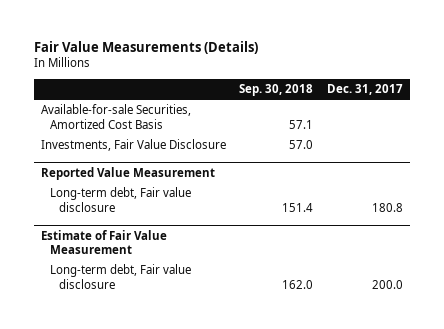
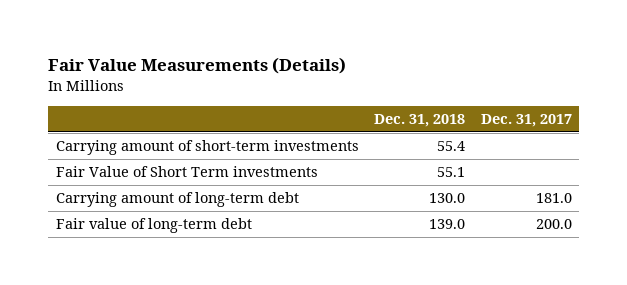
[239,84,314,97] Sep. 30, 2018 -> none
none -> [374,113,466,127] Dec. 31, 2018
[40,166,215,180] Reported Value Measurement -> none
[50,187,192,213] Long-term debt, Fair value disclosure -> none
[40,229,167,255] Estimate of Fair Value Measurement -> none
[50,264,192,290] Long-term debt, Fair value disclosure -> none
[40,104,191,130] Available-for-sale Securities, Amortized Cost Basis -> [55,140,359,156] Carrying amount of short-term investments
[40,139,226,152] Investments, Fair Value Disclosure -> [55,166,318,178] Fair Value of Short Term investments
none -> [55,192,299,208] Carrying amount of long-term debt
none -> [55,218,252,234] Fair value of long-term debt

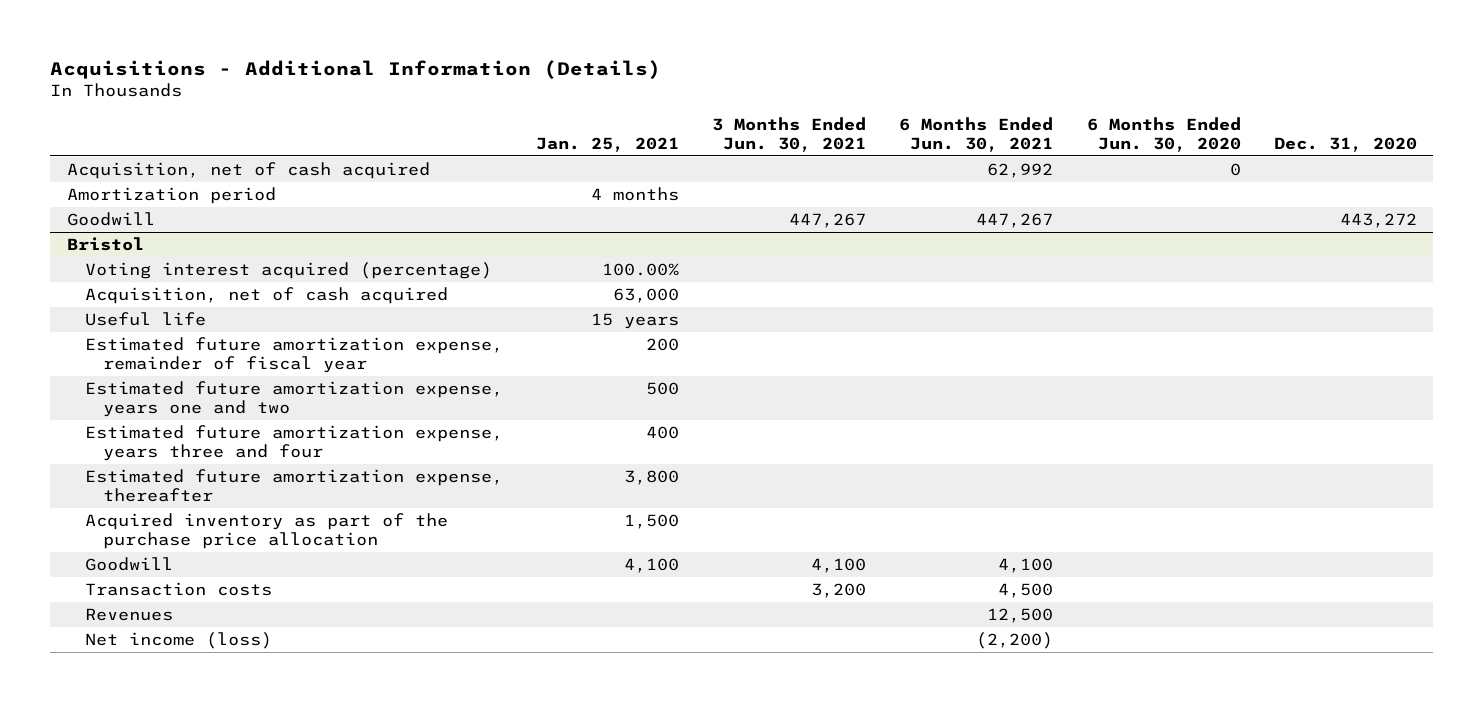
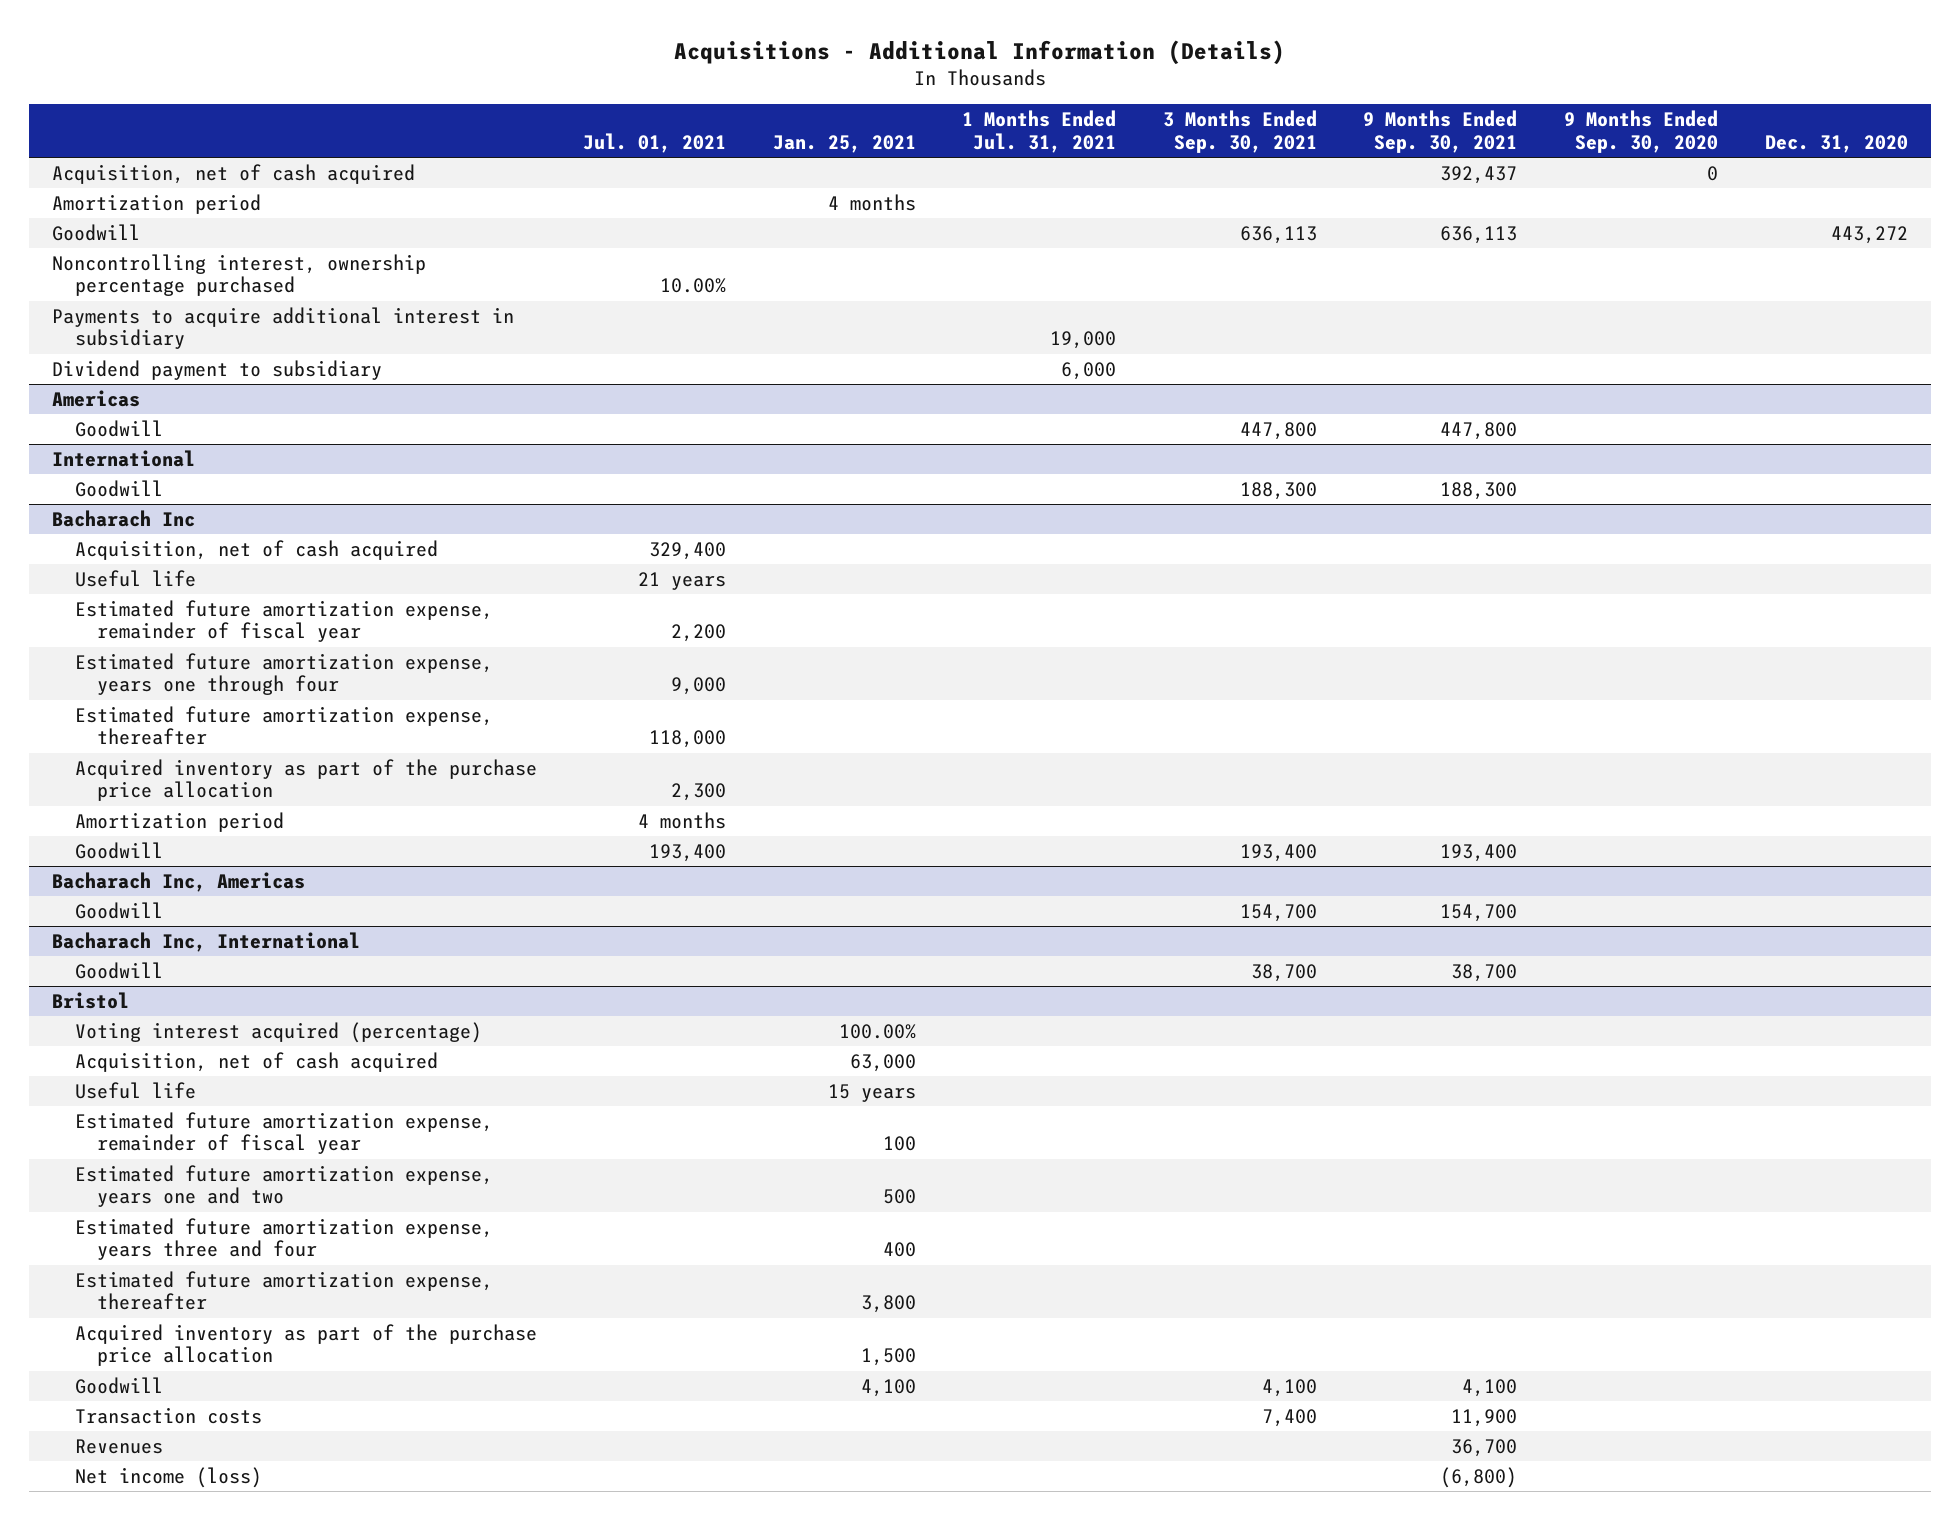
[712,117,867,152] 3 Months Ended Jun. 30, 2021 -> none
[899,117,1054,152] 6 Months Ended Jun. 30, 2021 -> none
[1086,117,1241,152] 6 Months Ended Jun. 30, 2020 -> none
none -> [583,132,727,153] Jul. 01, 2021
none -> [962,110,1117,153] 1 Months Ended Jul. 31, 2021
none -> [1162,110,1317,153] 3 Months Ended Sep. 30, 2021
none -> [1363,110,1518,153] 9 Months Ended Sep. 30, 2021
none -> [1563,110,1718,153] 9 Months Ended Sep. 30, 2020
none -> [52,253,427,297] Noncontrolling interest, ownership percentage purchased
none -> [52,306,515,350] Payments to acquire additional interest in subsidiary
none -> [52,359,383,380] Dividend payment to subsidiary
none -> [52,389,141,407] Americas
none -> [74,419,163,437] Goodwill
none -> [52,449,196,467] International
none -> [74,479,163,497] Goodwill
none -> [52,509,196,527] Bacharach Inc
none -> [74,539,438,560] Acquisition, net of cash acquired
none -> [74,569,196,587] Useful life
none -> [74,599,493,643] Estimated future amortization expense, remainder of fiscal year
none -> [74,652,493,696] Estimated future amortization expense, years one through four
none -> [74,705,493,746] Estimated future amortization expense, thereafter
none -> [74,758,537,802] Acquired inventory as part of the purchase price allocation
none -> [74,811,284,832] Amortization period
none -> [74,841,163,859] Goodwill
none -> [52,871,306,892] Bacharach Inc, Americas
none -> [74,901,163,919] Goodwill
none -> [52,931,361,952] Bacharach Inc, International
none -> [74,961,163,979] Goodwill
[646,338,680,352] 200 -> [882,1136,916,1152] 100

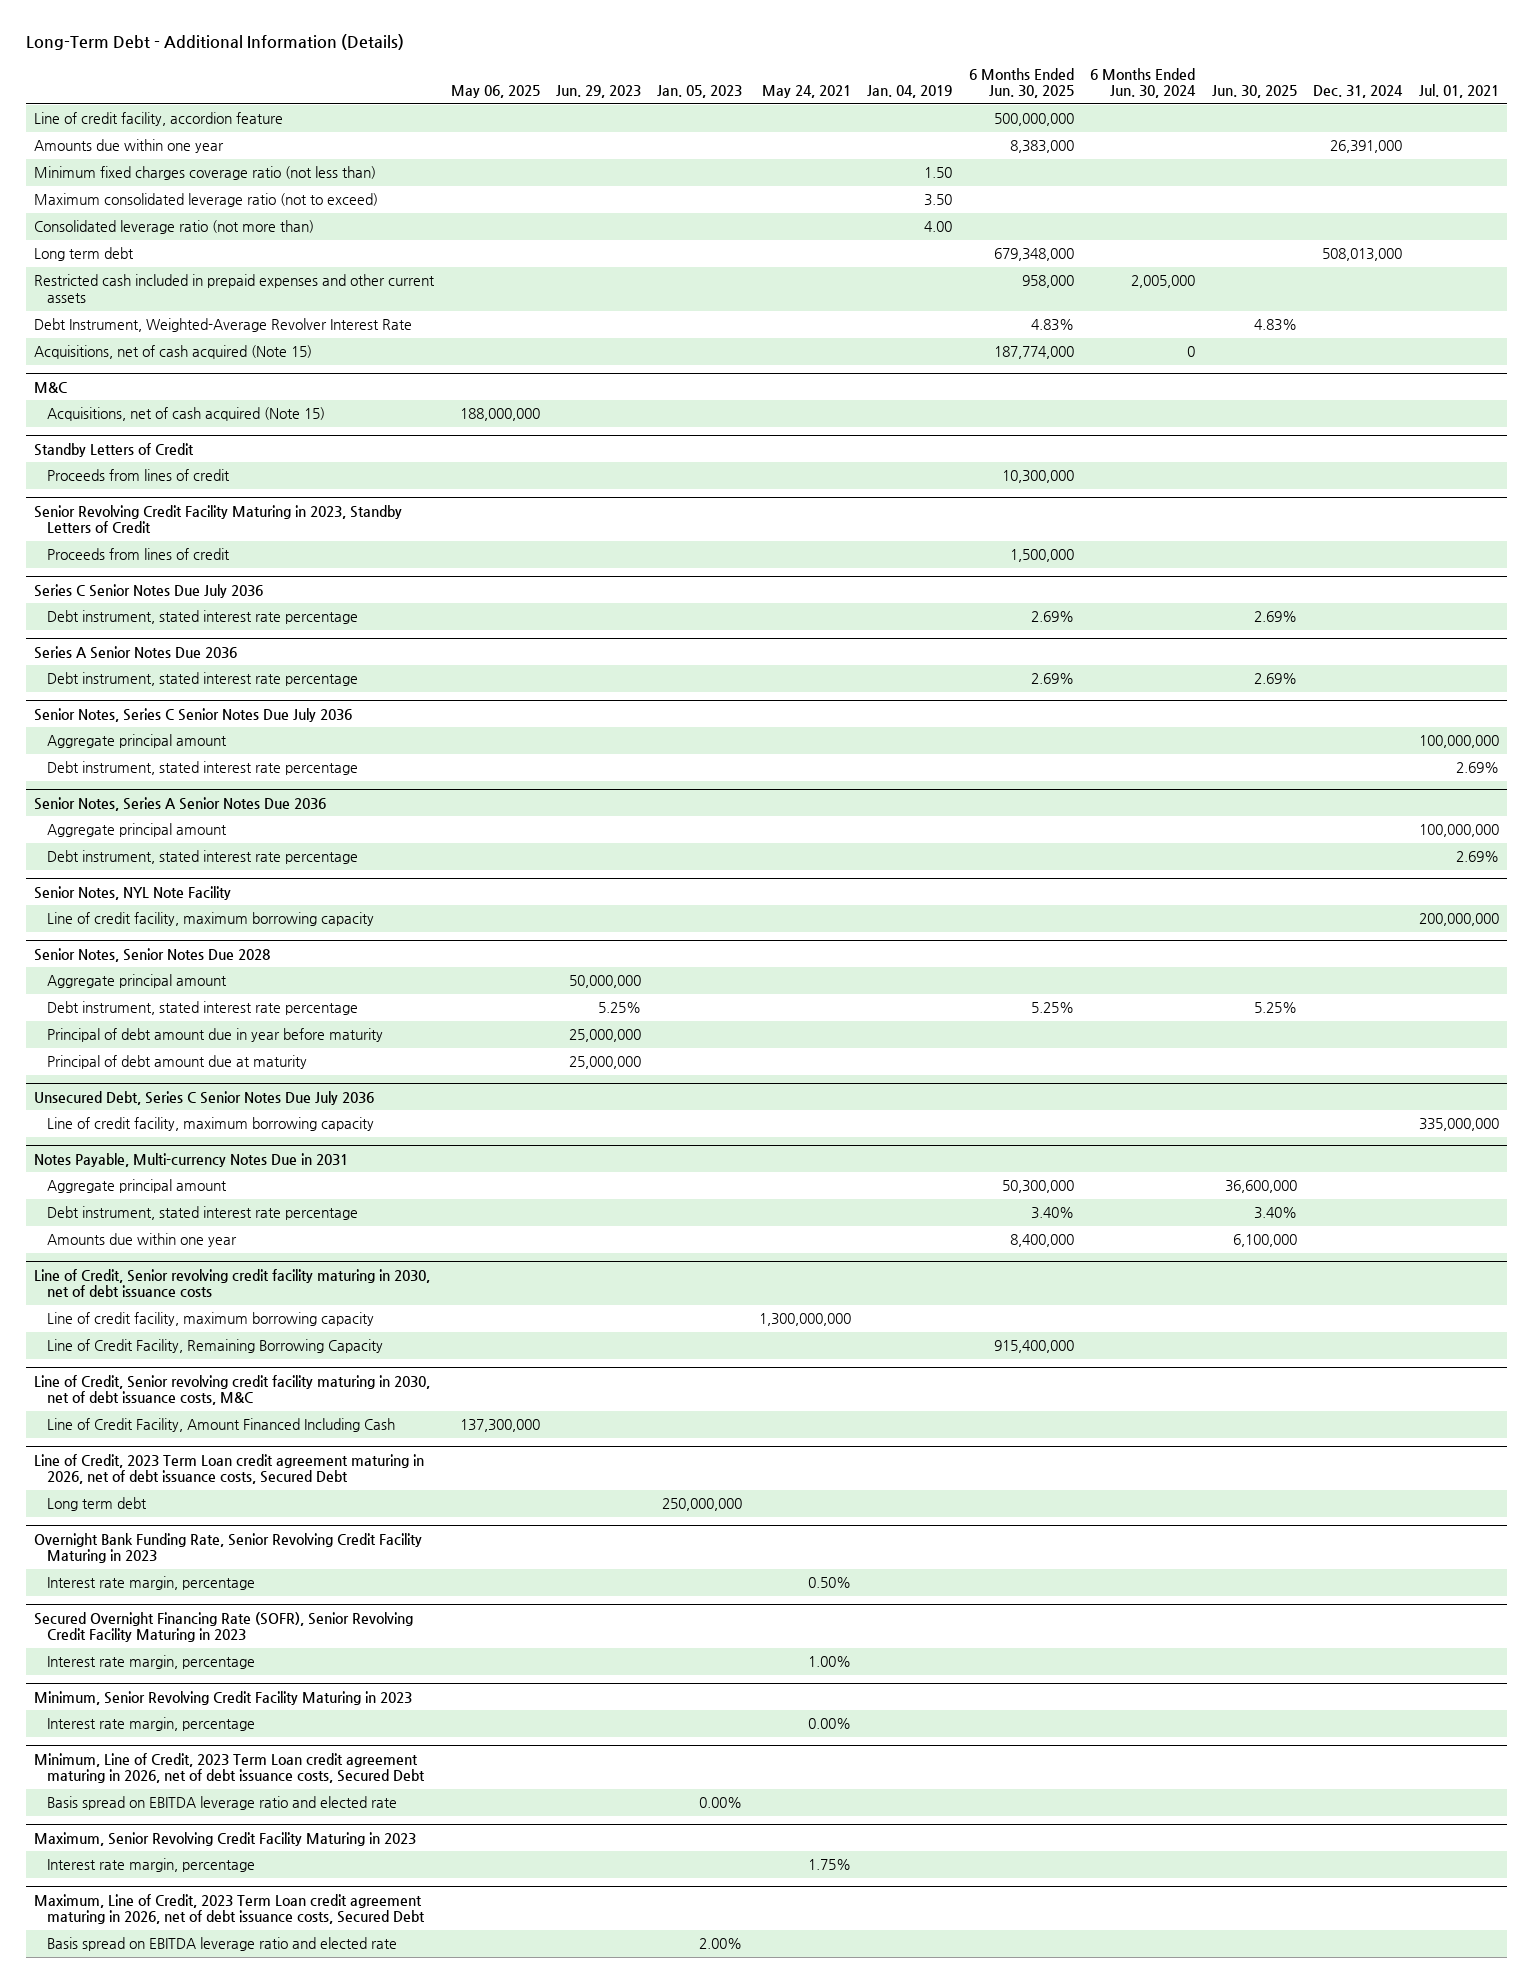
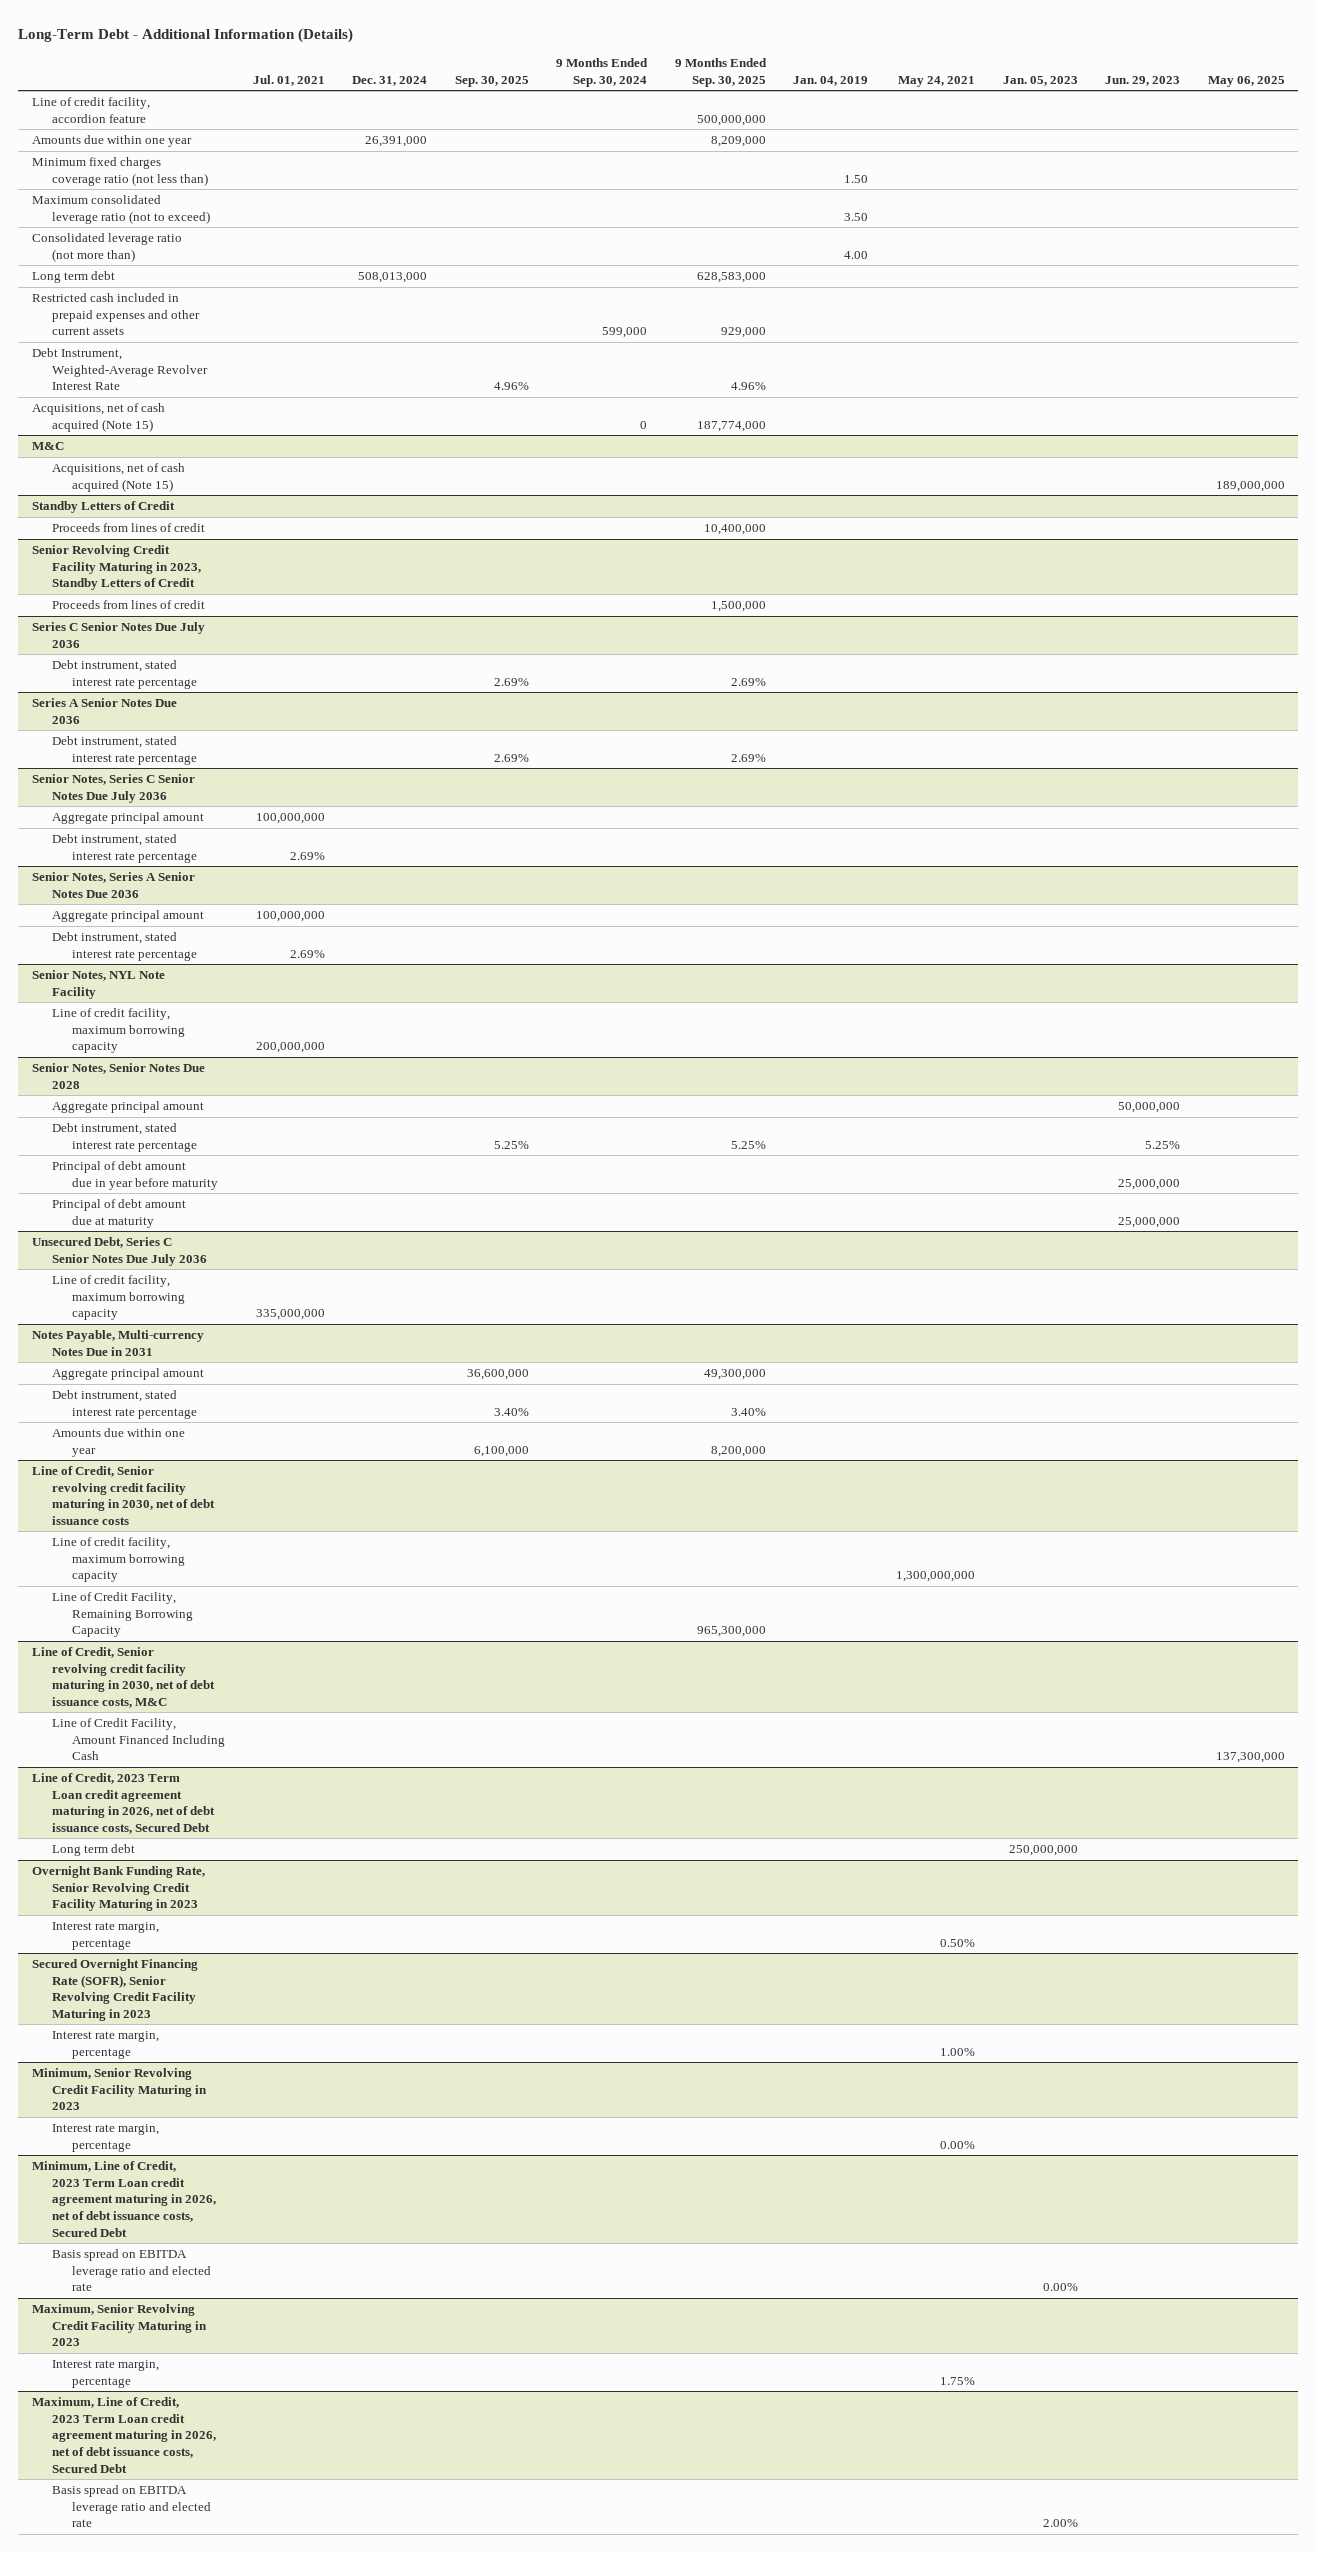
[968,67,1074,99] 6 Months Ended Jun. 30, 2025 -> none
[1090,67,1197,99] 6 Months Ended Jun. 30, 2024 -> none
[1211,85,1297,99] Jun. 30, 2025 -> none
none -> [454,75,529,87] Sep. 30, 2025
none -> [556,58,649,87] 9 Months Ended Sep. 30, 2024
none -> [674,58,767,87] 9 Months Ended Sep. 30, 2025
[459,408,540,422] 188,000,000 -> [1215,480,1285,492] 189,000,000

